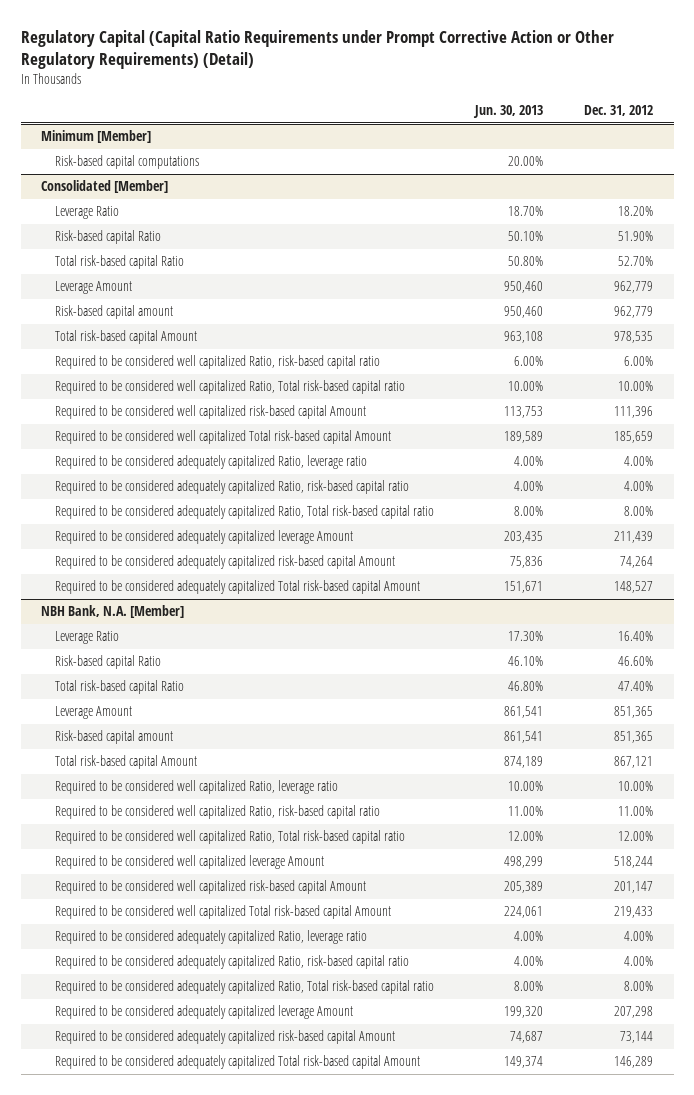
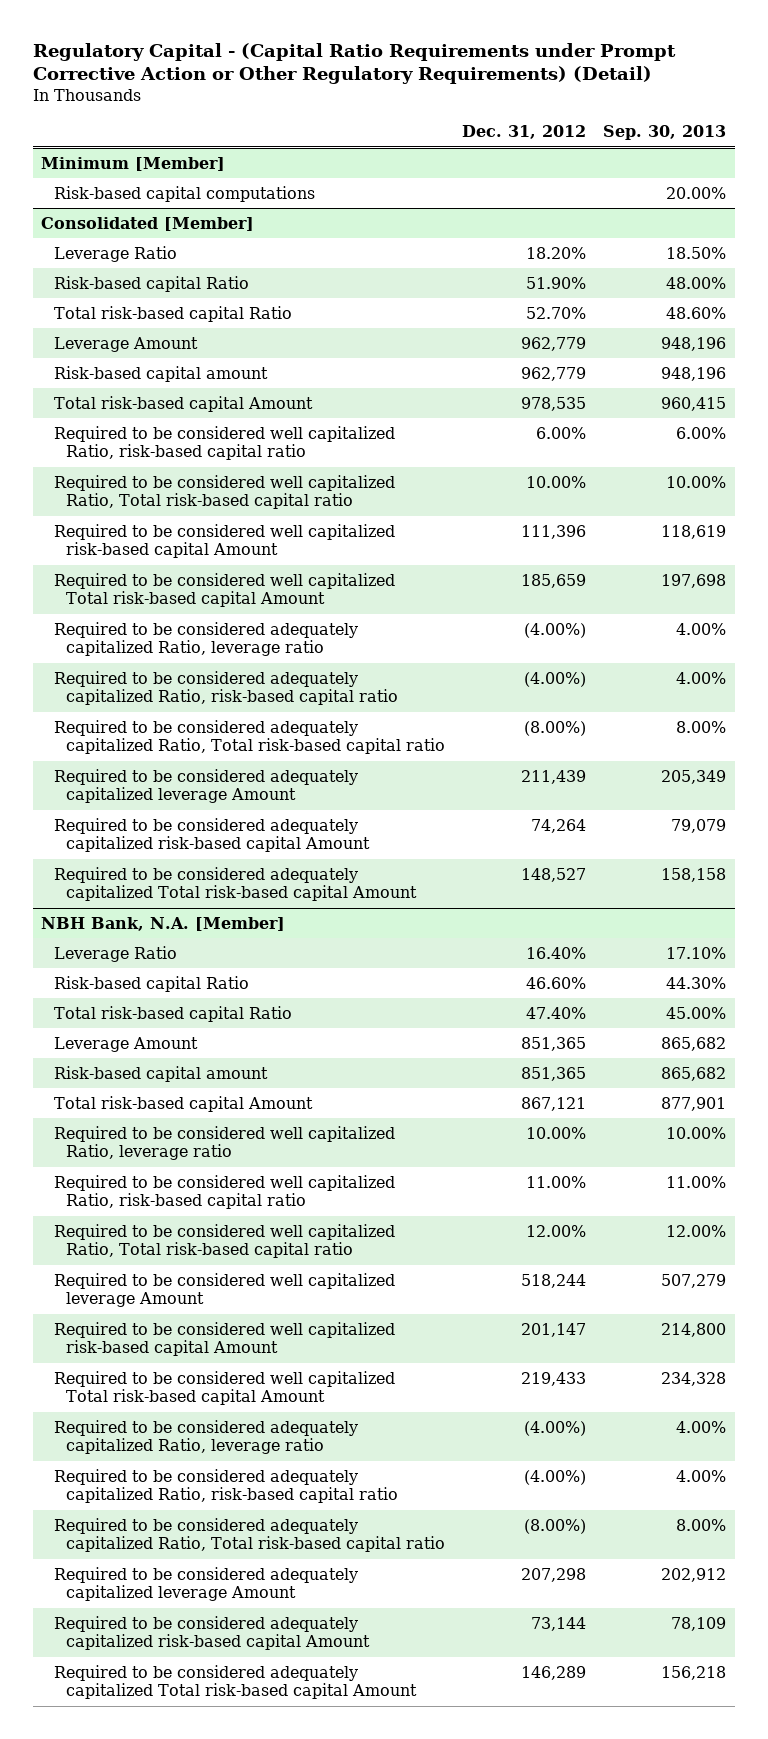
[20,29,614,69] Regulatory Capital (Capital Ratio Requirements under Prompt Corrective Action or Other Regulatory Requirements) (Detail) -> [32,42,676,85] Regulatory Capital - (Capital Ratio Requirements under Prompt Corrective Action or Other Regulatory Requirements) (Detail)
[472,105,543,119] Jun. 30, 2013 -> none
none -> [603,125,727,141] Sep. 30, 2013
[624,456,654,467] 4.00% -> [523,622,586,638] (4.00%)
[624,481,654,492] 4.00% -> [523,671,586,687] (4.00%)
[624,506,654,517] 8.00% -> [523,720,586,736] (8.00%)
[624,931,654,942] 4.00% -> [523,1420,586,1436] (4.00%)
[624,956,654,967] 4.00% -> [523,1469,586,1485] (4.00%)
[624,981,654,992] 8.00% -> [523,1518,586,1534] (8.00%)

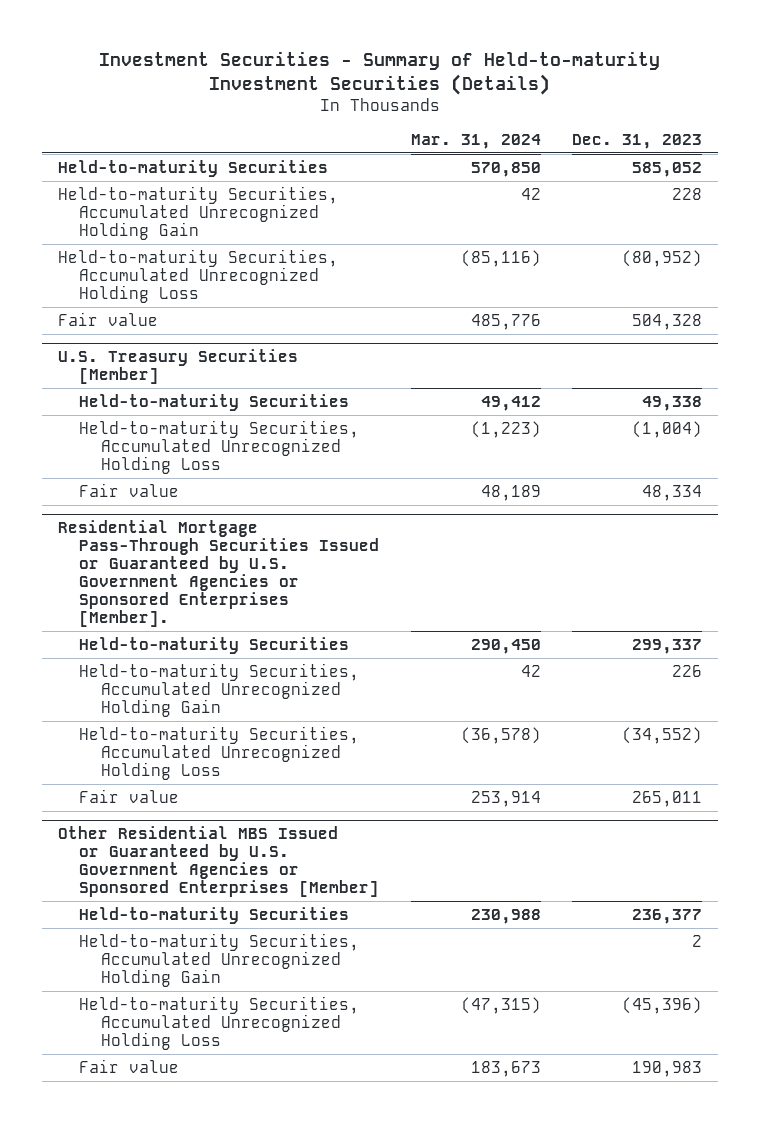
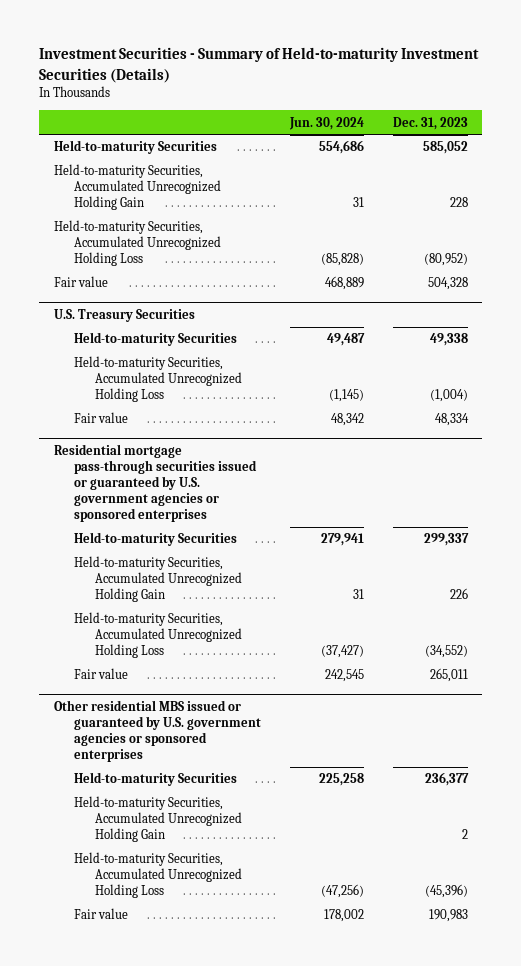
[410,133,541,149] Mar. 31, 2024 -> none
none -> [288,116,364,130] Jun. 30, 2024
[57,348,298,384] U.S. Treasury Securities [Member] -> [53,309,195,323] U.S. Treasury Securities
[57,519,380,628] Residential Mortgage Pass-Through Securities Issued or Guaranteed by U.S. Government Agencies or Sponsored Enterprises [Member]. -> [53,444,258,523] Residential mortgage pass-through securities issued or guaranteed by U.S. government agencies or sponsored enterprises
[57,825,380,897] Other Residential MBS Issued or Guaranteed by U.S. Government Agencies or Sponsored Enterprises [Member] -> [53,700,262,763] Other residential MBS issued or guaranteed by U.S. government agencies or sponsored enterprises

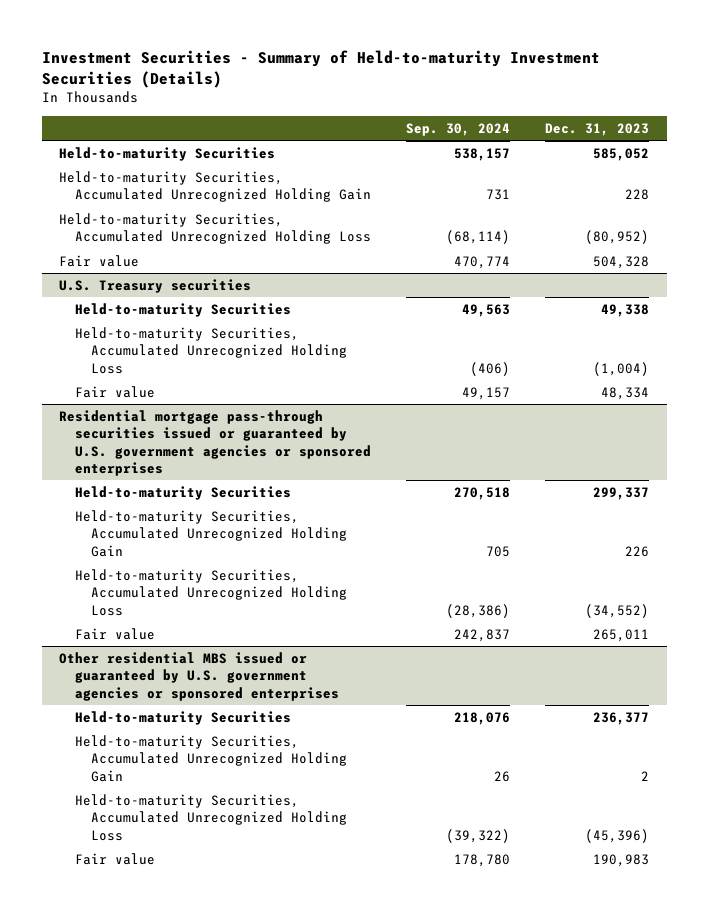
[288,116,364,130] Jun. 30, 2024 -> none
none -> [406,122,511,136] Sep. 30, 2024
[53,309,195,323] U.S. Treasury Securities -> [59,278,252,293] U.S. Treasury securities

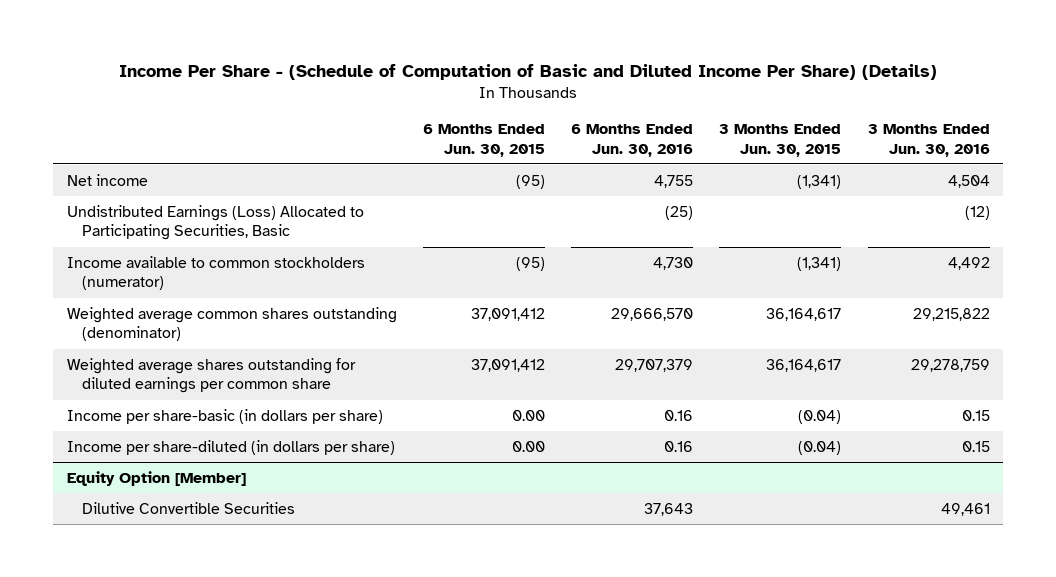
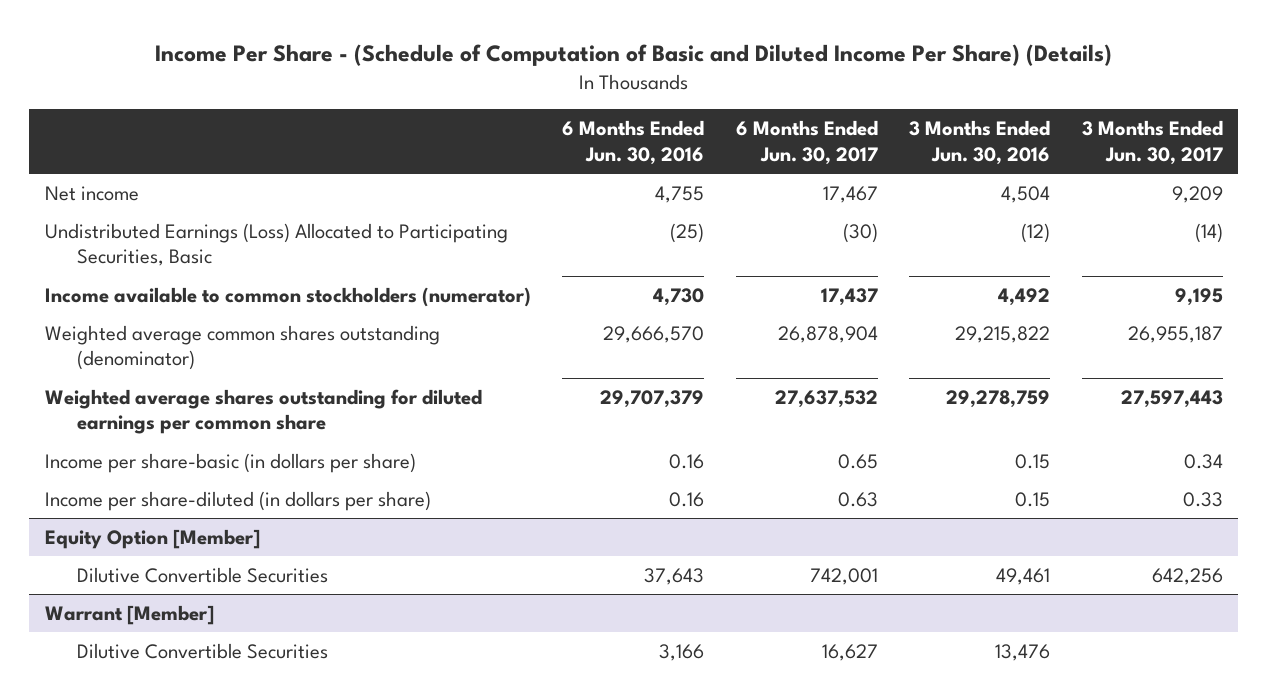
[422,124,545,157] 6 Months Ended Jun. 30, 2015 -> none
[719,124,842,157] 3 Months Ended Jun. 30, 2015 -> none
none -> [735,120,878,165] 6 Months Ended Jun. 30, 2017
none -> [1081,120,1223,165] 3 Months Ended Jun. 30, 2017
none -> [44,604,214,625] Warrant [Member]
none -> [77,642,329,659] Dilutive Convertible Securities

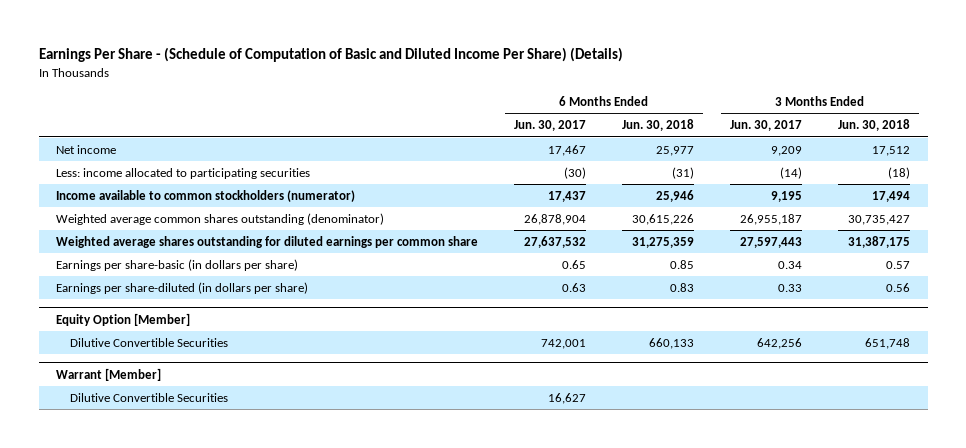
[154,44,1112,67] Income Per Share - (Schedule of Computation of Basic and Diluted Income Per Share) (Details) -> [38,47,623,63] Earnings Per Share - (Schedule of Computation of Basic and Diluted Income Per Share) (Details)
[562,120,705,165] 6 Months Ended Jun. 30, 2016 -> none
[909,120,1051,165] 3 Months Ended Jun. 30, 2016 -> none
none -> [622,119,695,132] Jun. 30, 2018
none -> [837,119,910,132] Jun. 30, 2018
[44,222,508,267] Undistributed Earnings (Loss) Allocated to Participating Securities, Basic -> [56,167,311,179] Less: income allocated to participating securities
[44,452,416,473] Income per share-basic (in dollars per share) -> [56,258,299,271] Earnings per share-basic (in dollars per share)
[44,490,431,511] Income per share-diluted (in dollars per share) -> [56,281,309,294] Earnings per share-diluted (in dollars per share)

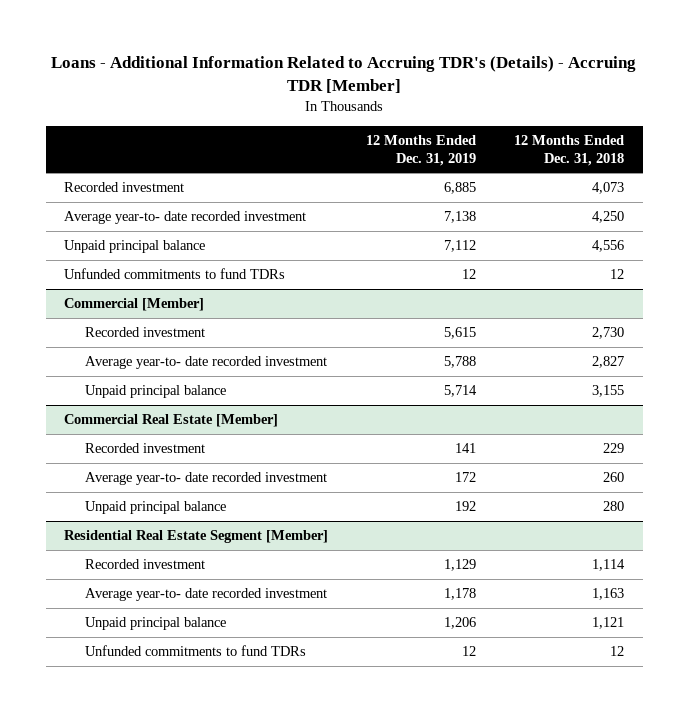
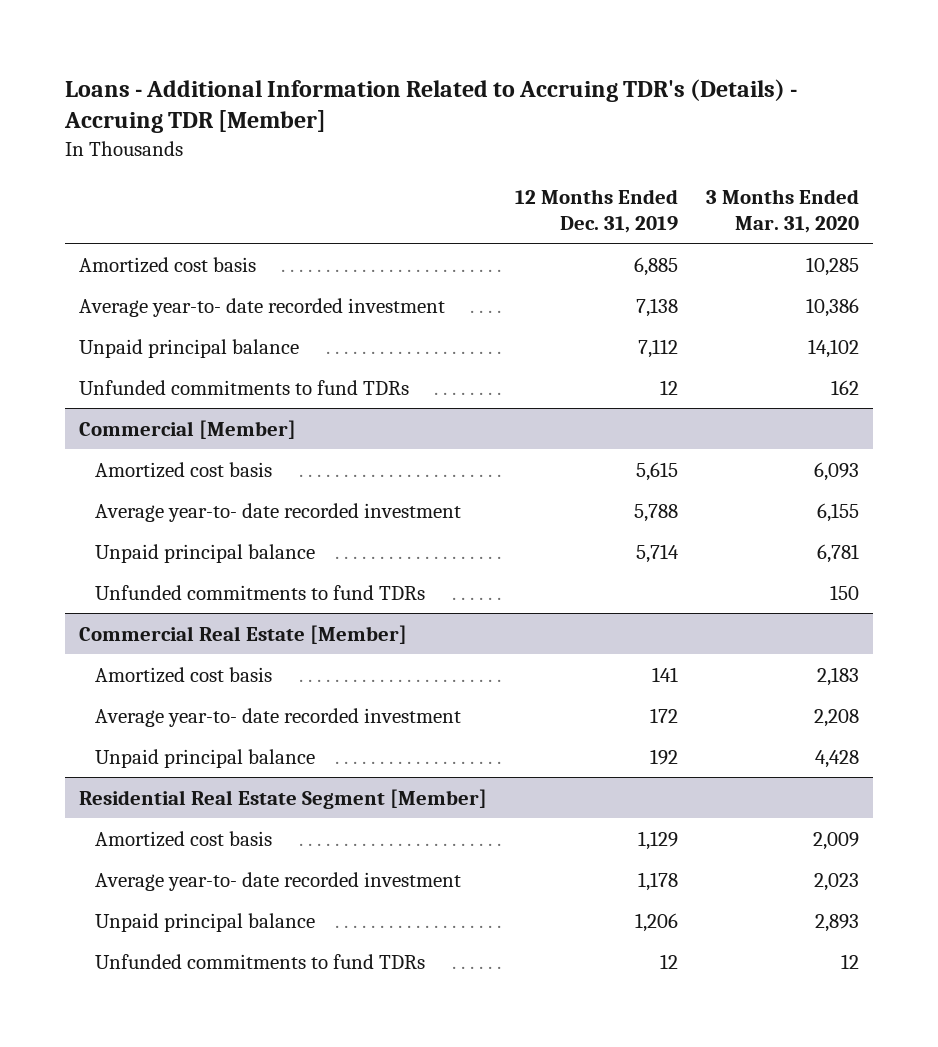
[514,135,625,166] 12 Months Ended Dec. 31, 2018 -> none
none -> [706,189,860,233] 3 Months Ended Mar. 31, 2020
[64,182,185,193] Recorded investment -> [78,256,256,273] Amortized cost basis
[84,327,205,338] Recorded investment -> [94,461,272,478] Amortized cost basis
none -> [94,584,425,600] Unfunded commitments to fund TDRs
[84,443,205,454] Recorded investment -> [94,666,272,683] Amortized cost basis
[84,559,205,570] Recorded investment -> [94,830,272,847] Amortized cost basis

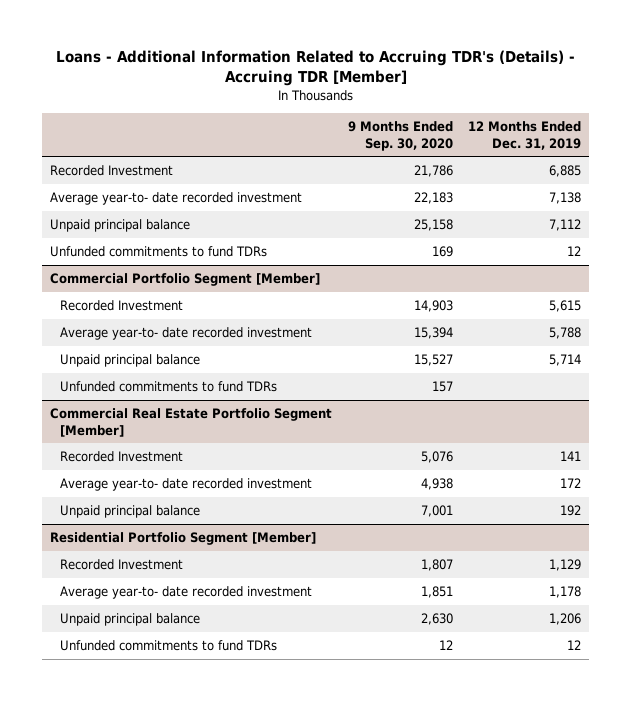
[706,189,860,233] 3 Months Ended Mar. 31, 2020 -> none
none -> [347,121,453,151] 9 Months Ended Sep. 30, 2020
[78,256,256,273] Amortized cost basis -> [49,165,173,177] Recorded Investment
[78,419,296,439] Commercial [Member] -> [49,273,320,287] Commercial Portfolio Segment [Member]
[94,461,272,478] Amortized cost basis -> [59,300,183,312] Recorded Investment
[78,624,407,644] Commercial Real Estate [Member] -> [49,408,332,437] Commercial Real Estate Portfolio Segment [Member]
[94,666,272,683] Amortized cost basis -> [59,451,183,463] Recorded Investment
[78,788,487,809] Residential Real Estate Segment [Member] -> [49,532,316,546] Residential Portfolio Segment [Member]
[94,830,272,847] Amortized cost basis -> [59,559,183,571] Recorded Investment

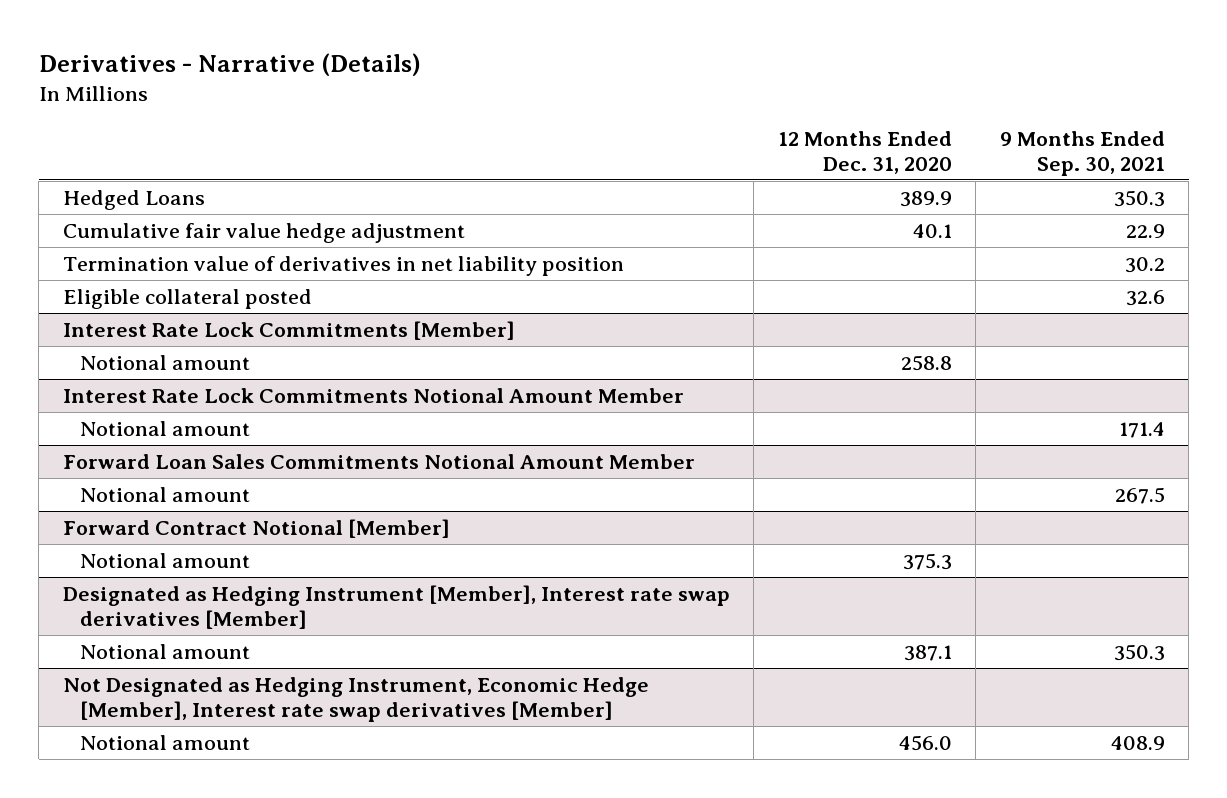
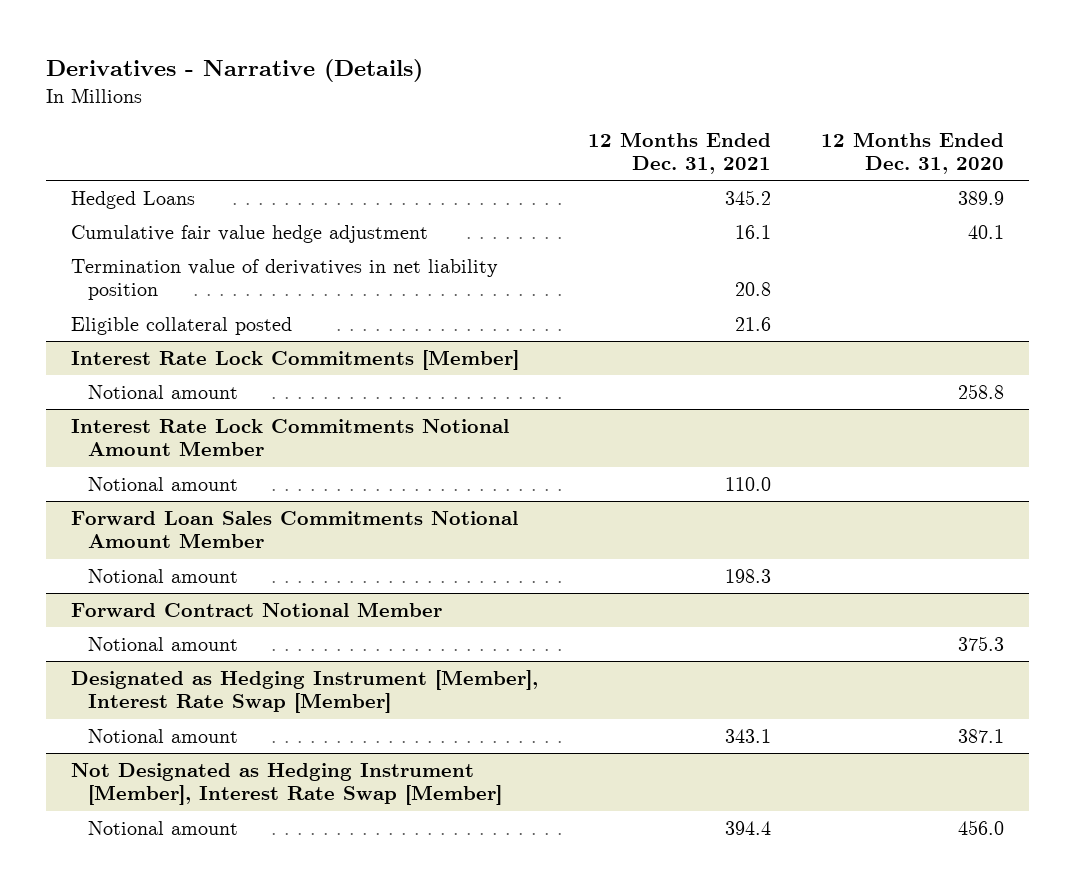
[999,131,1165,176] 9 Months Ended Sep. 30, 2021 -> none
none -> [587,131,771,174] 12 Months Ended Dec. 31, 2021
[62,518,450,538] Forward Contract Notional [Member] -> [70,602,442,618] Forward Contract Notional Member
[62,584,730,629] Designated as Hedging Instrument [Member], Interest rate swap derivatives [Member] -> [70,670,538,714] Designated as Hedging Instrument [Member], Interest Rate Swap [Member]
[62,676,649,722] Not Designated as Hedging Instrument, Economic Hedge [Member], Interest rate swap derivatives [Member] -> [70,763,503,806] Not Designated as Hedging Instrument [Member], Interest Rate Swap [Member]

